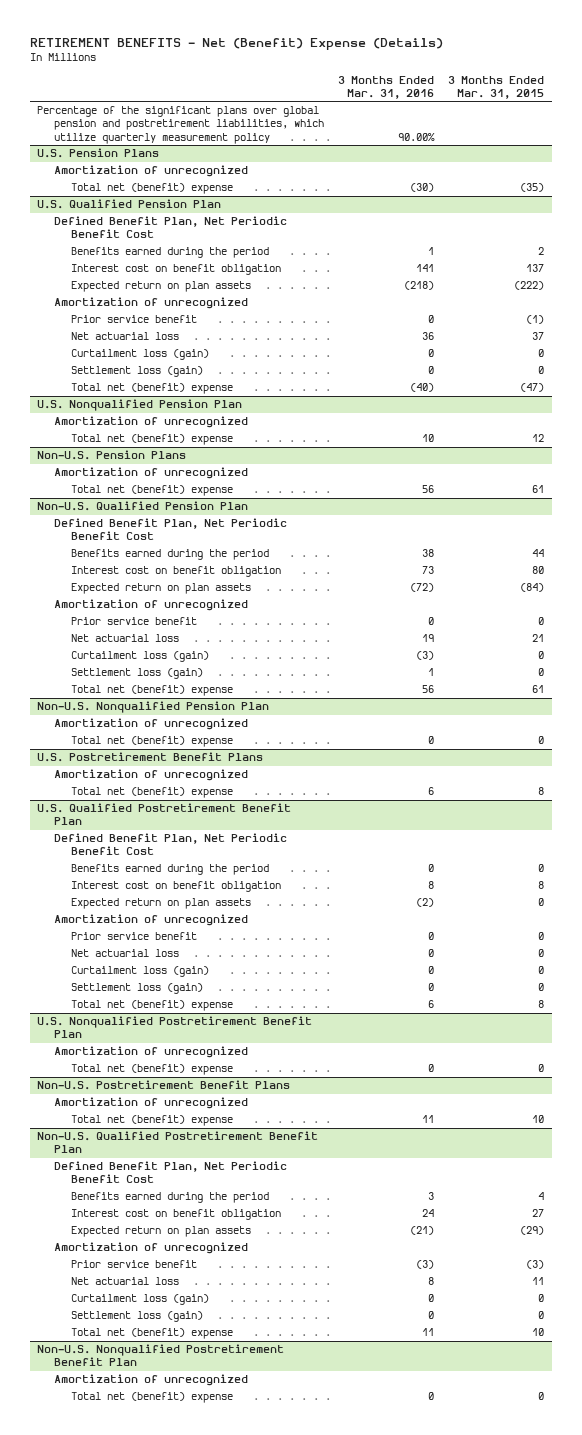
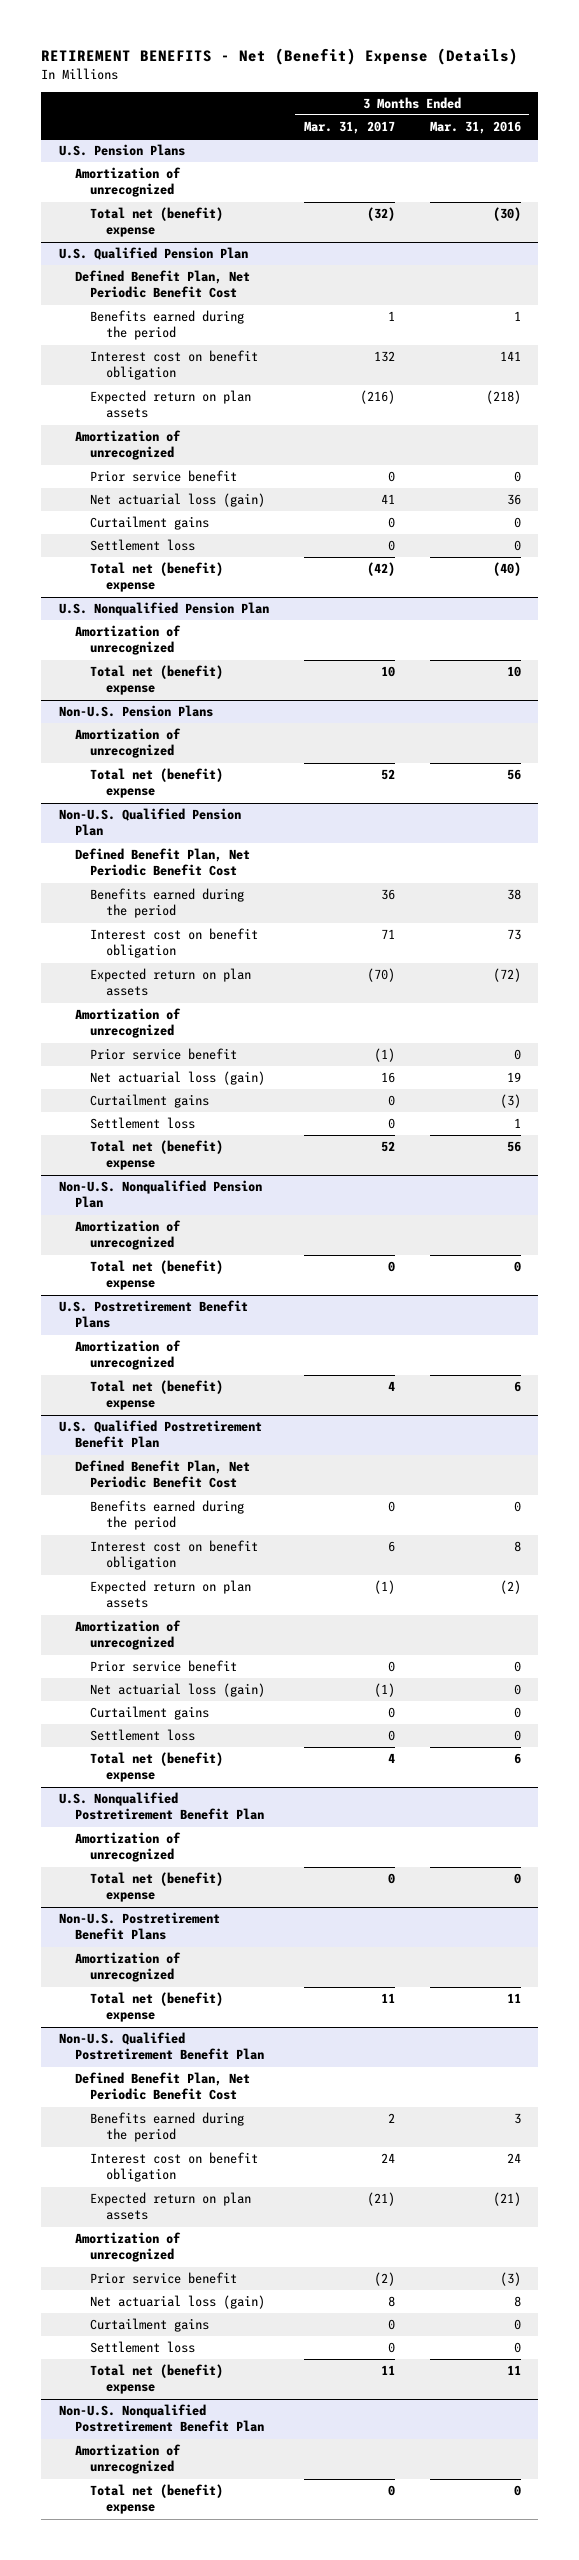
[448,75,545,100] 3 Months Ended Mar. 31, 2015 -> none
none -> [303,121,395,135] Mar. 31, 2017
[37,106,324,144] Percentage of the significant plans over global pension and postretirement liabilities, which utilize quarterly measurement policy -> none
[70,332,179,341] Net actuarial loss -> [90,493,266,508] Net actuarial loss (gain)
[70,349,209,361] Curtailment loss (gain) -> [90,516,210,531] Curtailment gains
[70,366,203,378] Settlement loss (gain) -> [90,539,196,552] Settlement loss
[70,634,179,643] Net actuarial loss -> [90,1071,266,1086] Net actuarial loss (gain)
[70,651,209,663] Curtailment loss (gain) -> [90,1094,210,1109] Curtailment gains
[70,668,203,680] Settlement loss (gain) -> [90,1117,196,1130] Settlement loss
[70,949,179,958] Net actuarial loss -> [90,1683,266,1698] Net actuarial loss (gain)
[70,966,209,978] Curtailment loss (gain) -> [90,1706,210,1721] Curtailment gains
[70,983,203,995] Settlement loss (gain) -> [90,1729,196,1742] Settlement loss
[70,1277,179,1286] Net actuarial loss -> [90,2295,266,2310] Net actuarial loss (gain)
[70,1294,209,1306] Curtailment loss (gain) -> [90,2318,210,2333] Curtailment gains
[70,1311,203,1323] Settlement loss (gain) -> [90,2341,196,2354] Settlement loss

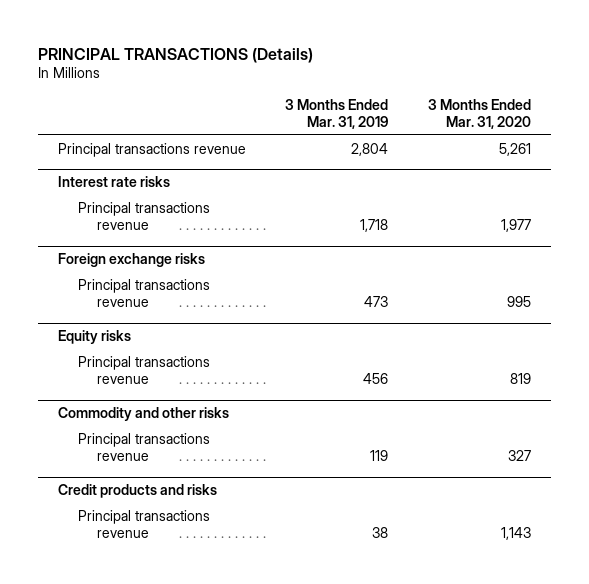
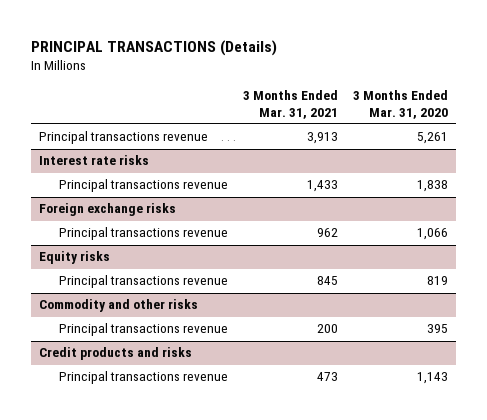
[285,98,389,130] 3 Months Ended Mar. 31, 2019 -> none
none -> [243,89,339,119] 3 Months Ended Mar. 31, 2021
[500,219,531,233] 1,977 -> [417,180,449,193] 1,838
[506,296,531,308] 995 -> [417,228,449,241] 1,066
[507,450,531,462] 327 -> [427,324,449,334] 395

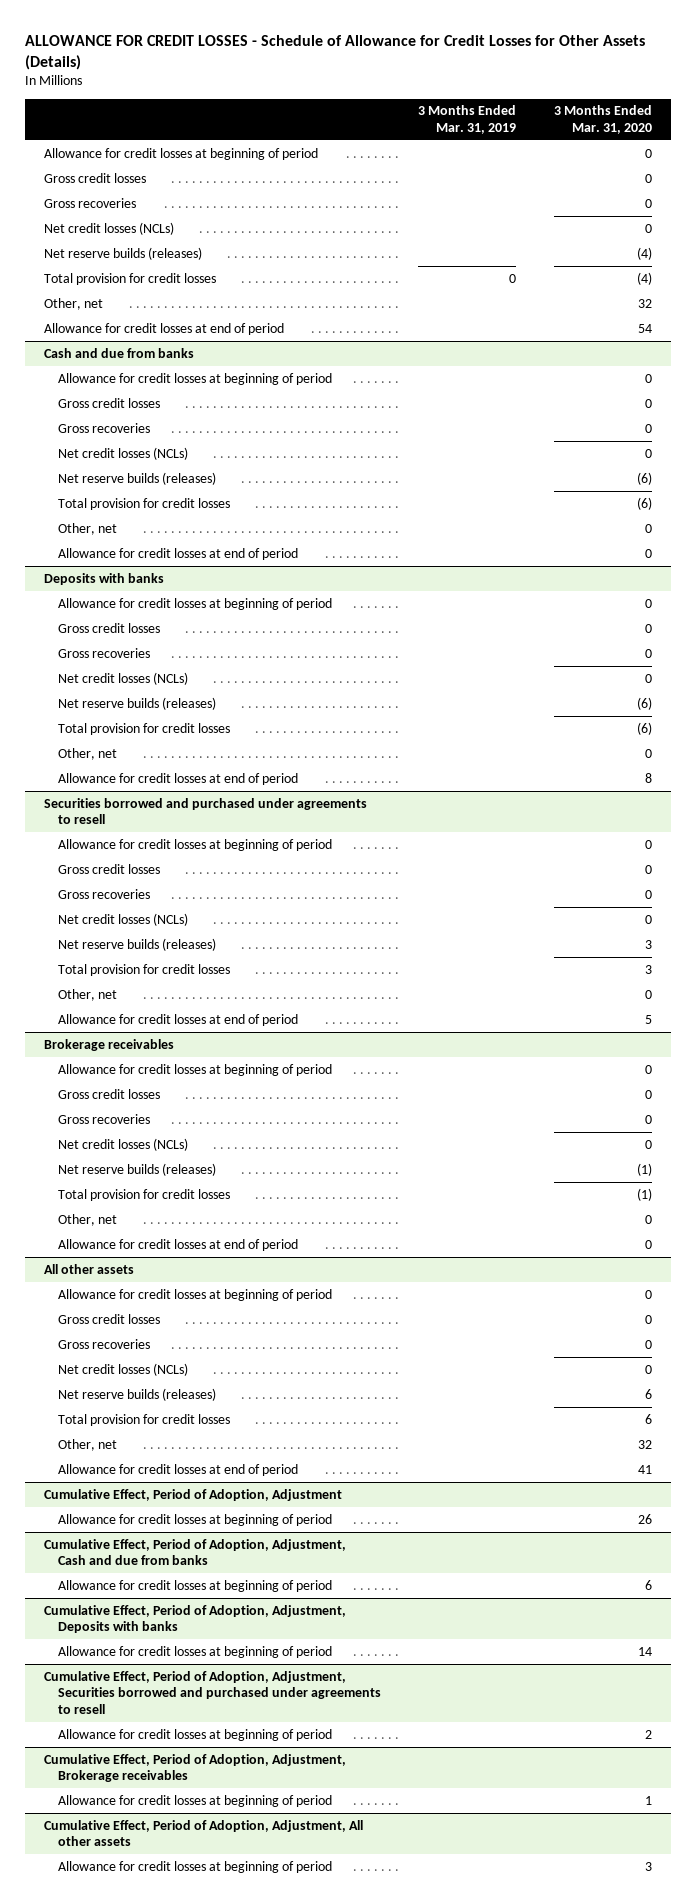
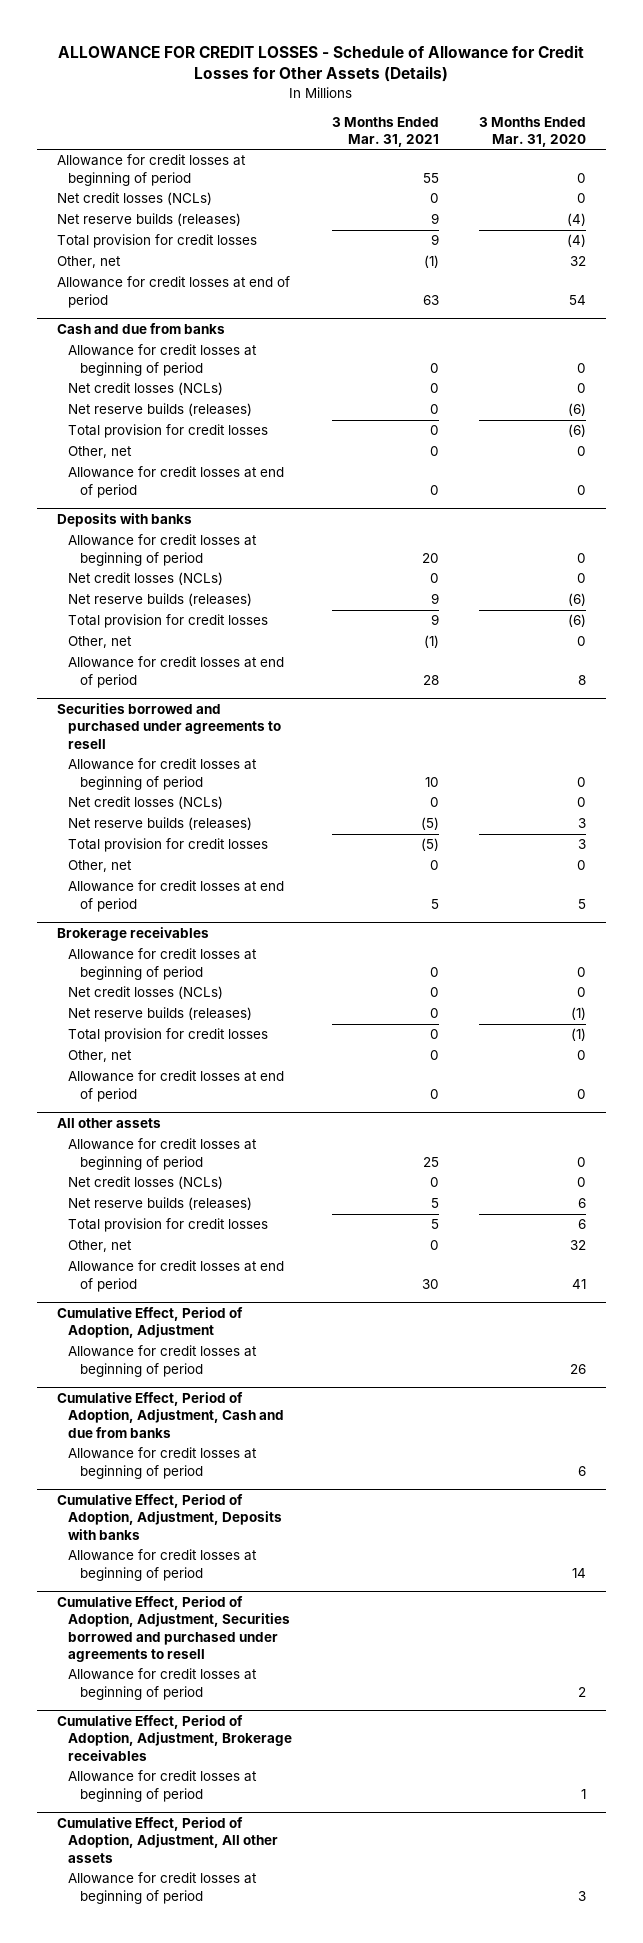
[418,105,517,134] 3 Months Ended Mar. 31, 2019 -> none
none -> [332,116,440,147] 3 Months Ended Mar. 31, 2021
[44,172,147,183] Gross credit losses -> none
[44,197,137,208] Gross recoveries -> none
[57,397,160,408] Gross credit losses -> none
[57,422,150,433] Gross recoveries -> none
[57,622,160,633] Gross credit losses -> none
[57,647,150,658] Gross recoveries -> none
[57,863,160,874] Gross credit losses -> none
[57,888,150,899] Gross recoveries -> none
[57,1088,160,1099] Gross credit losses -> none
[57,1113,150,1124] Gross recoveries -> none
[57,1313,160,1324] Gross credit losses -> none
[57,1338,150,1349] Gross recoveries -> none

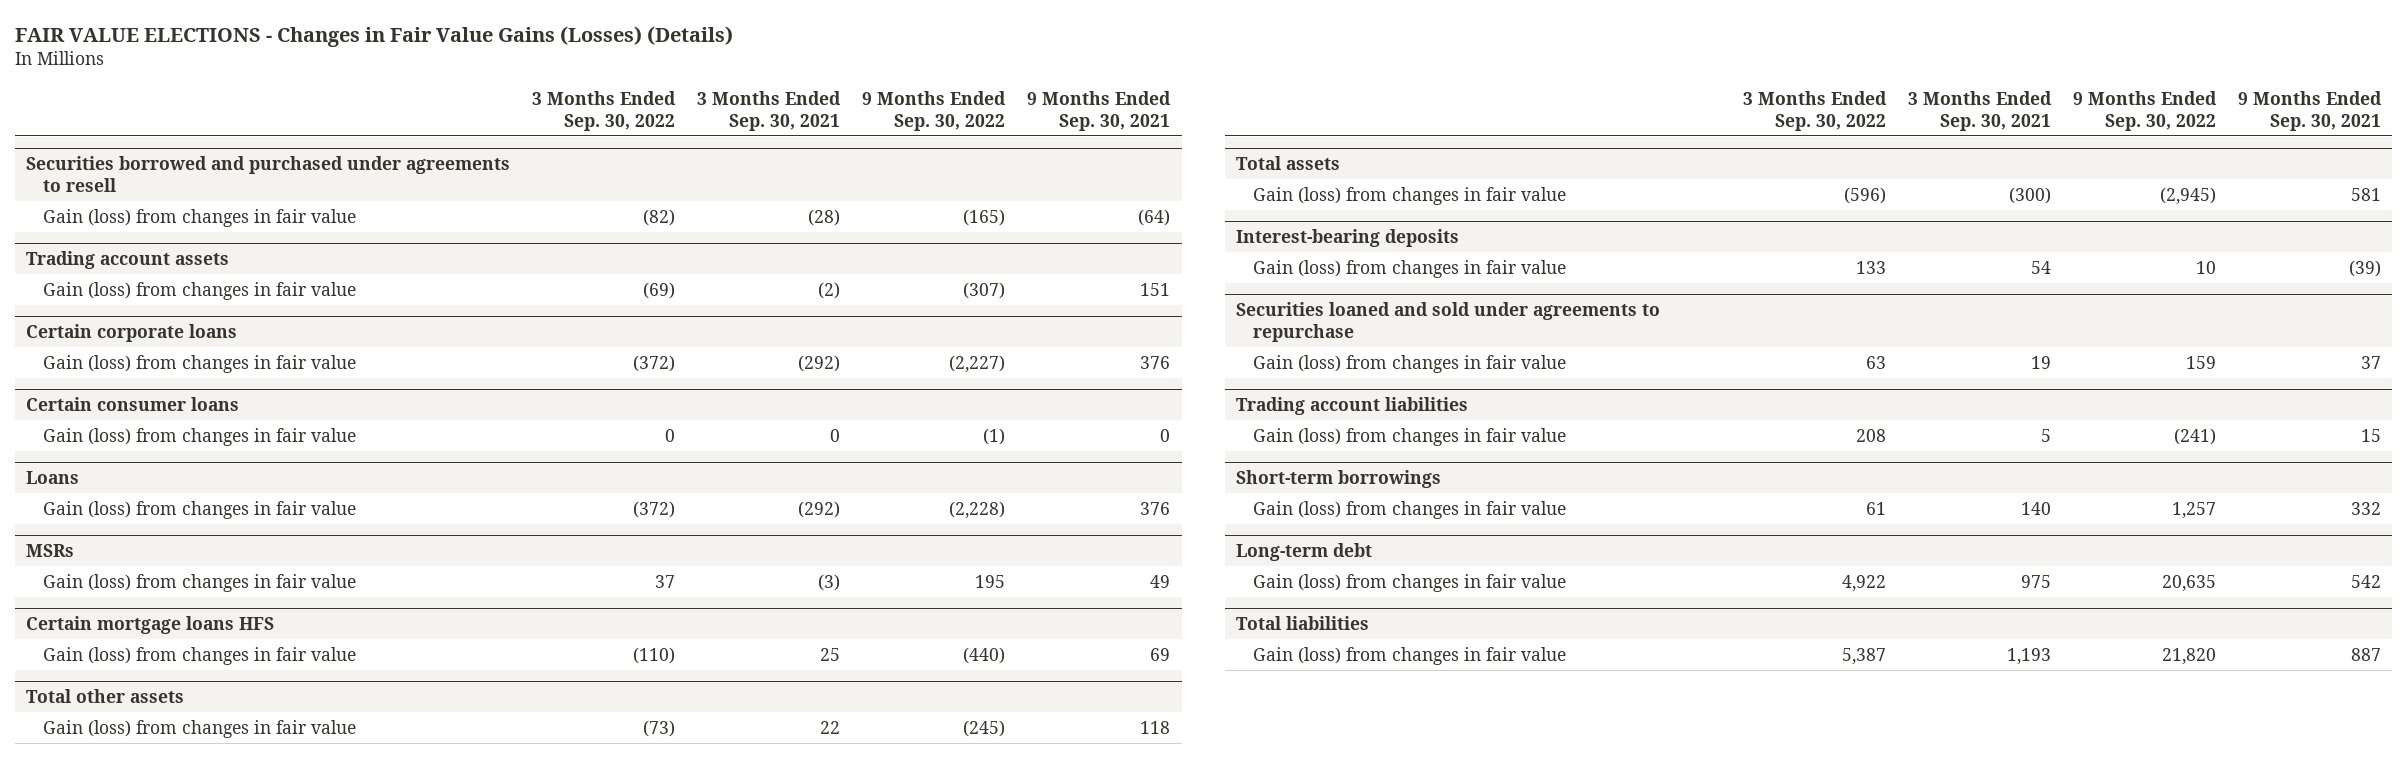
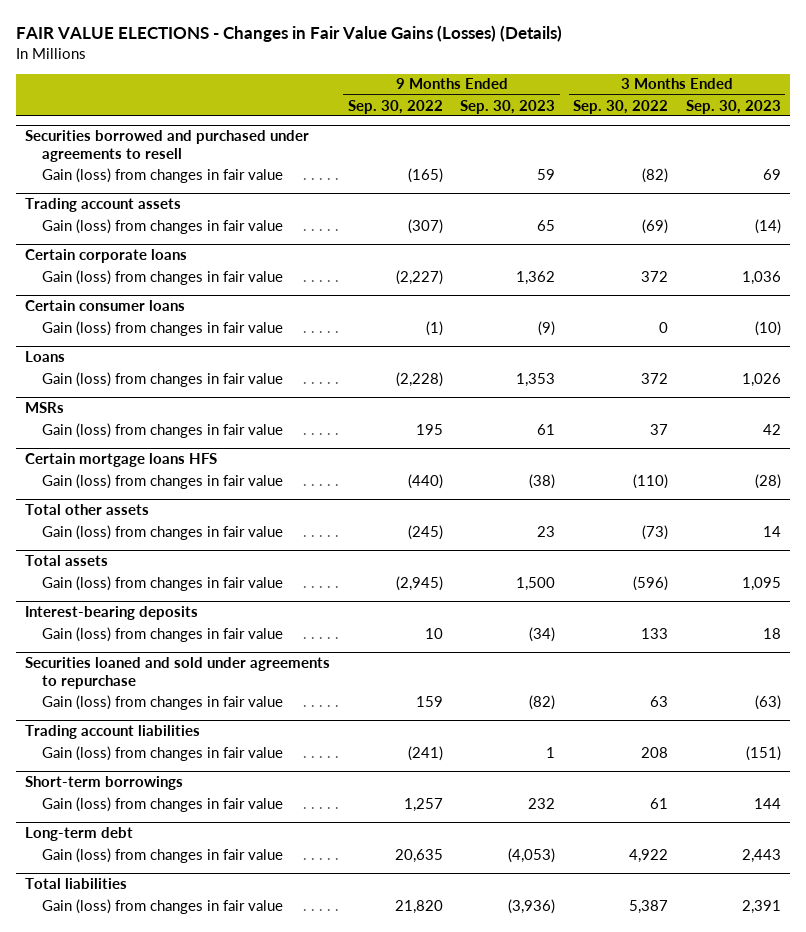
[697,90,842,131] 3 Months Ended Sep. 30, 2021 -> none
[1027,90,1172,131] 9 Months Ended Sep. 30, 2021 -> none
none -> [460,99,556,114] Sep. 30, 2023
none -> [685,99,781,114] Sep. 30, 2023
[632,354,675,372] (372) -> [641,270,669,282] 372
[632,500,675,518] (372) -> [641,372,669,384] 372

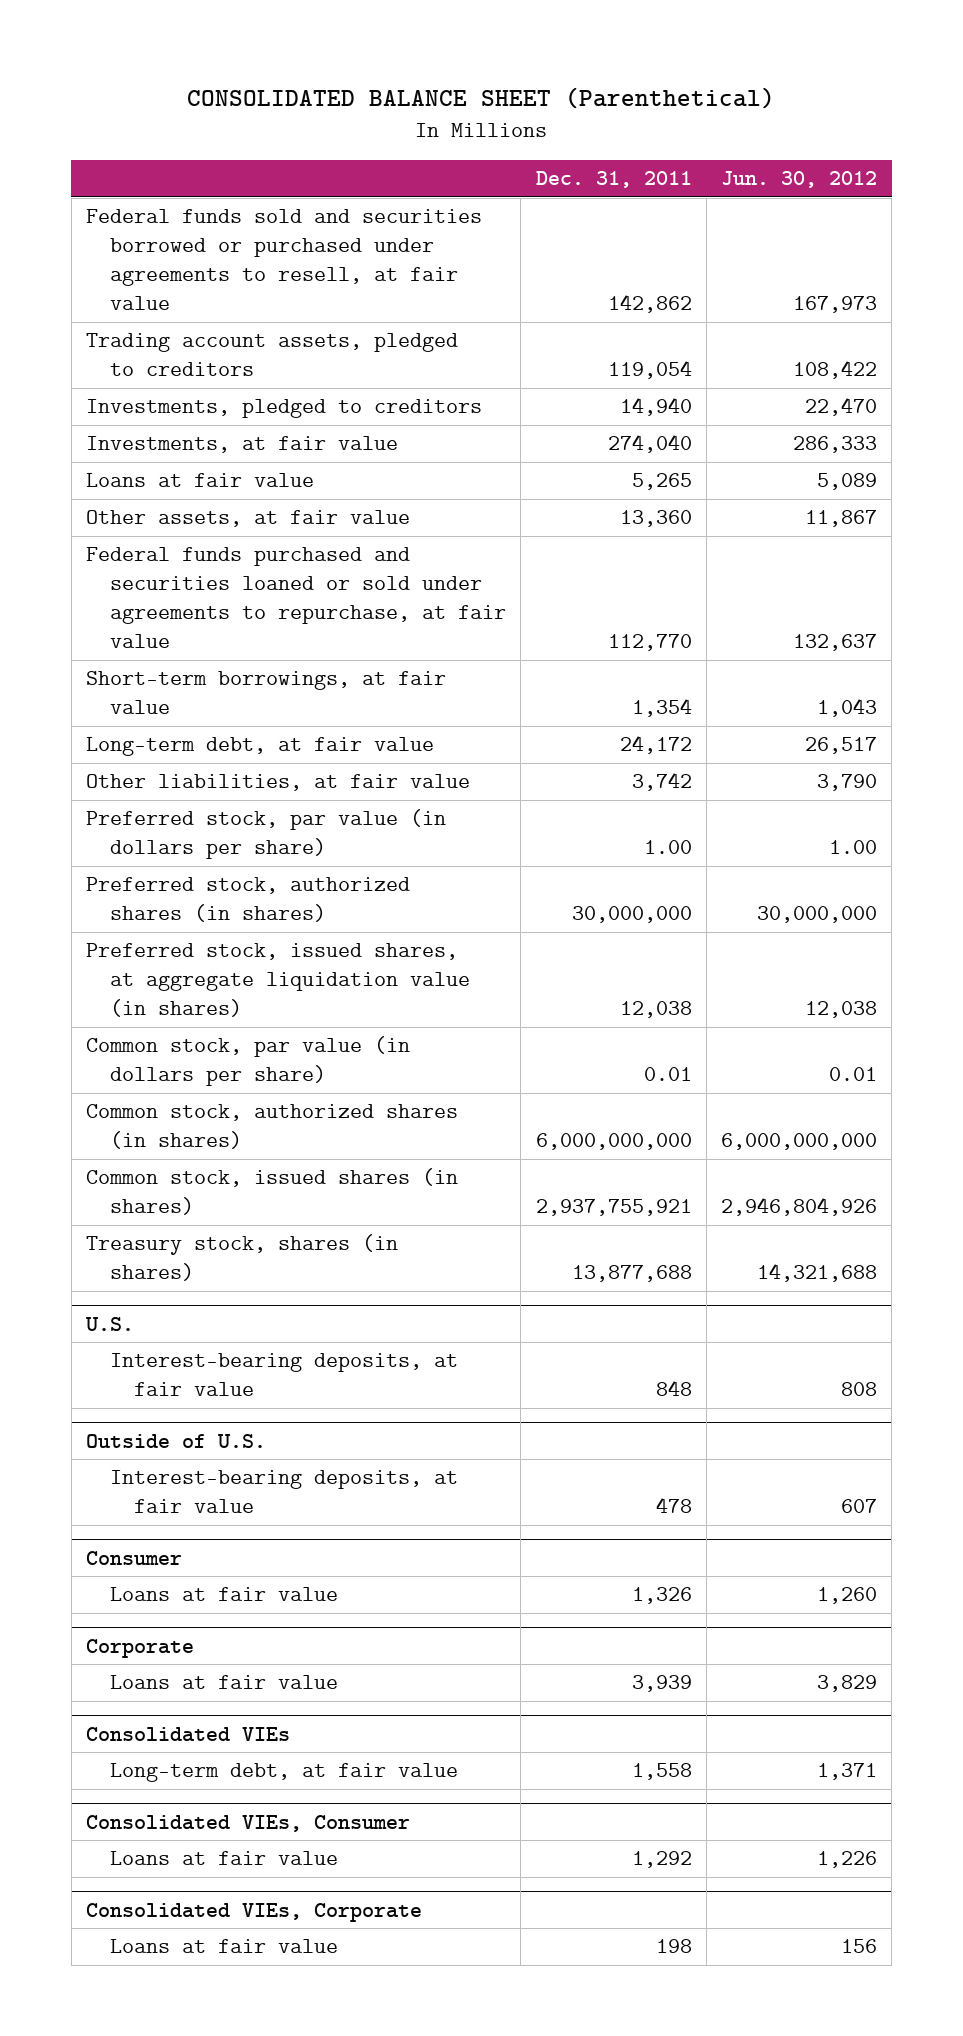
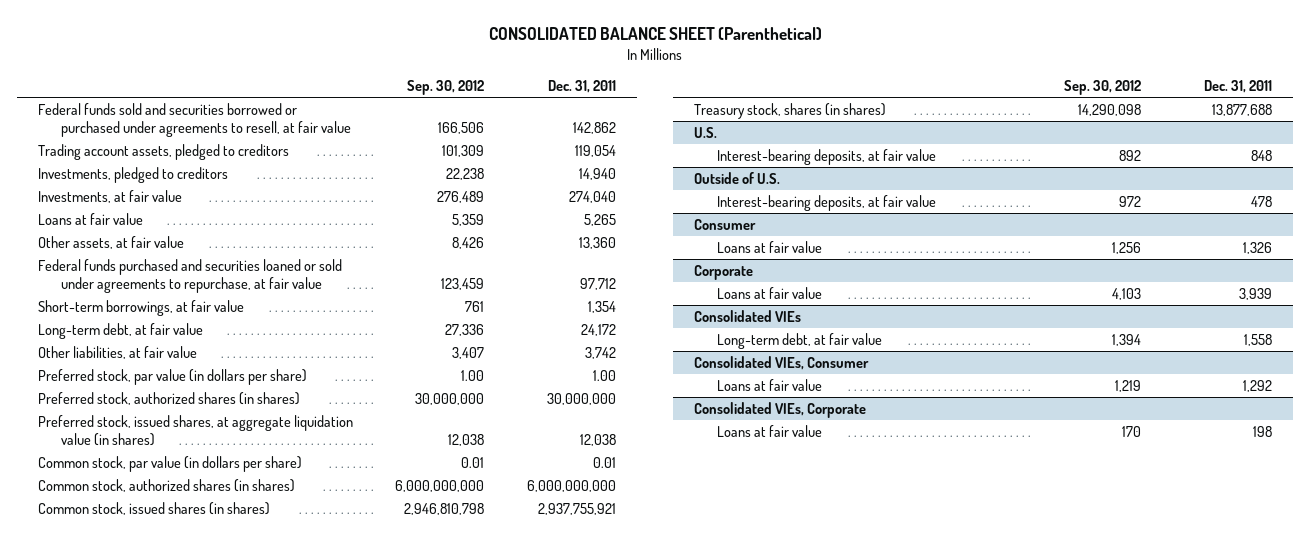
[721,171,878,189] Jun. 30, 2012 -> none
none -> [407,80,485,96] Sep. 30, 2012
[607,634,692,652] 112,770 -> [579,277,616,290] 97,712

